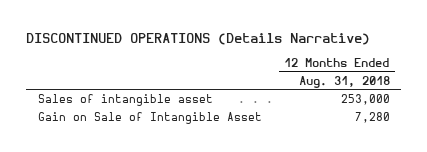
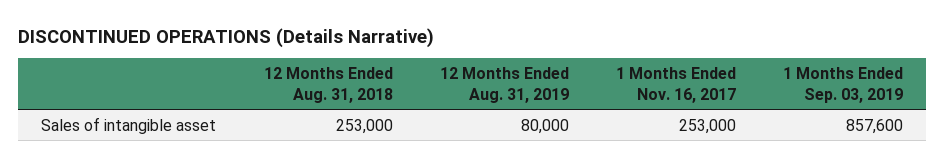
none -> [439,67,569,103] 12 Months Ended Aug. 31, 2019
none -> [615,67,736,103] 1 Months Ended Nov. 16, 2017
none -> [782,67,903,103] 1 Months Ended Sep. 03, 2019
[37,112,262,125] Gain on Sale of Intangible Asset -> none

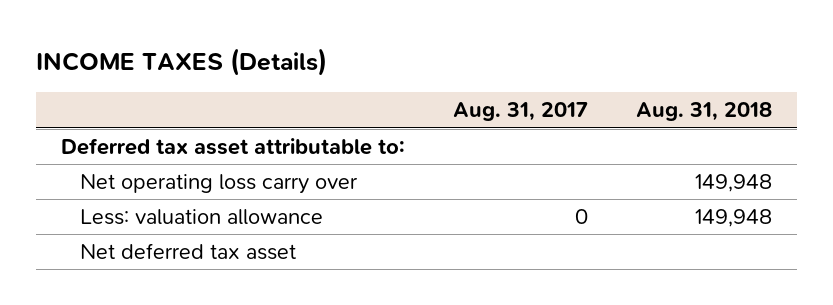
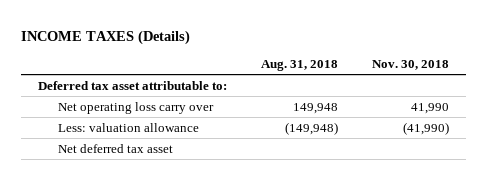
[453,102,589,122] Aug. 31, 2017 -> none
none -> [371,60,449,71] Nov. 30, 2018
[695,209,773,228] 149,948 -> [284,121,338,135] (149,948)

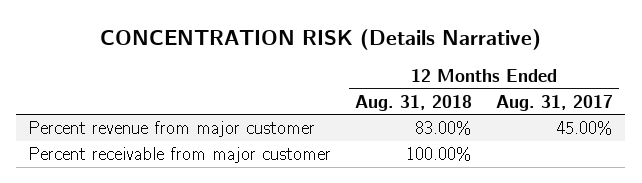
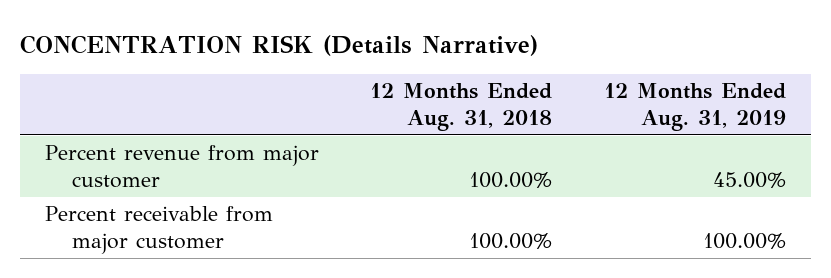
[496,94,614,111] Aug. 31, 2017 -> none
none -> [603,83,786,132] 12 Months Ended Aug. 31, 2019
[415,121,473,136] 83.00% -> [469,172,553,189] 100.00%

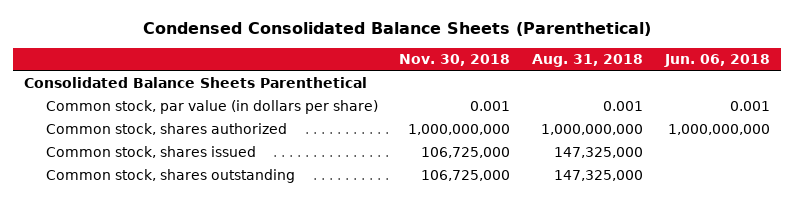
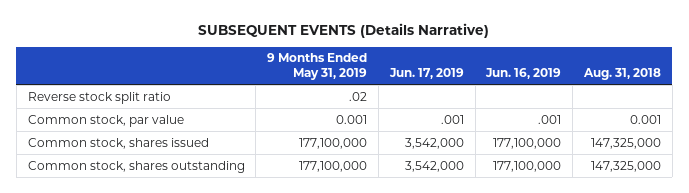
[143,22,652,37] Condensed Consolidated Balance Sheets (Parenthetical) -> [198,22,490,38] SUBSEQUENT EVENTS (Details Narrative)
[399,54,511,67] Nov. 30, 2018 -> none
[664,54,771,68] Jun. 06, 2018 -> none
none -> [267,53,368,80] 9 Months Ended May 31, 2019
none -> [388,67,464,79] Jun. 17, 2019
none -> [485,67,562,79] Jun. 16, 2019
[24,77,368,89] Consolidated Balance Sheets Parenthetical -> none
[45,123,287,136] Common stock, shares authorized -> none
none -> [27,91,171,104] Reverse stock split ratio
[45,100,378,115] Common stock, par value (in dollars per share) -> [27,114,184,127] Common stock, par value

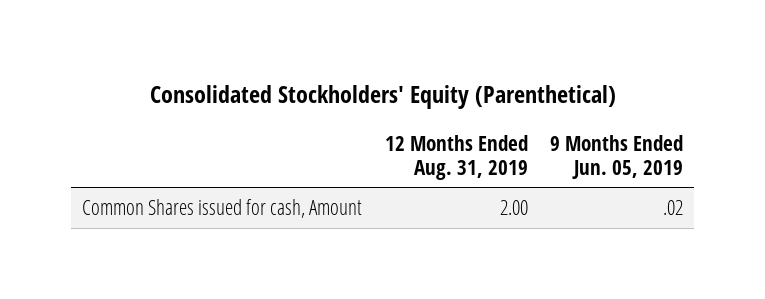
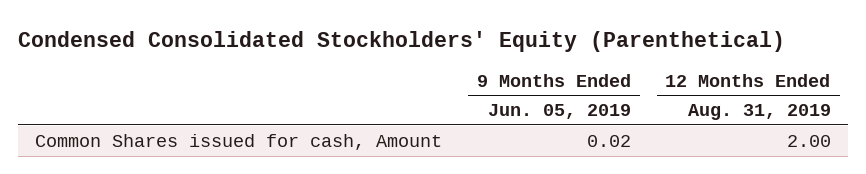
[149,84,616,109] Consolidated Stockholders' Equity (Parenthetical) -> [17,30,785,52] Condensed Consolidated Stockholders' Equity (Parenthetical)
[662,200,683,216] .02 -> [587,134,632,147] 0.02

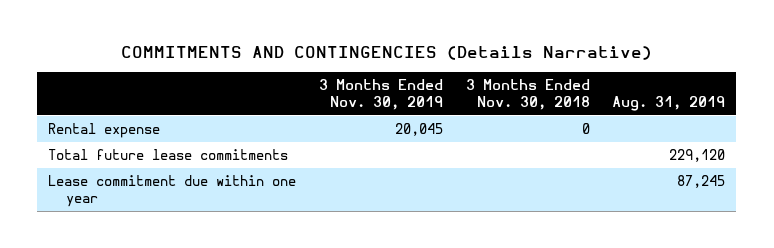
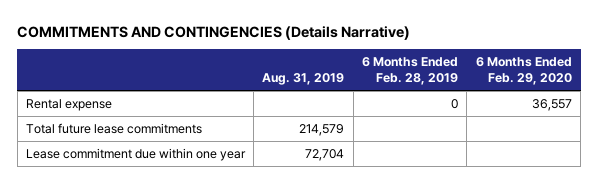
[319,78,444,110] 3 Months Ended Nov. 30, 2019 -> none
[465,78,590,110] 3 Months Ended Nov. 30, 2018 -> none
none -> [362,57,459,86] 6 Months Ended Feb. 28, 2019
none -> [475,57,572,86] 6 Months Ended Feb. 29, 2020
[669,149,726,163] 229,120 -> [299,123,345,136] 214,579
[677,175,726,189] 87,245 -> [305,148,345,161] 72,704

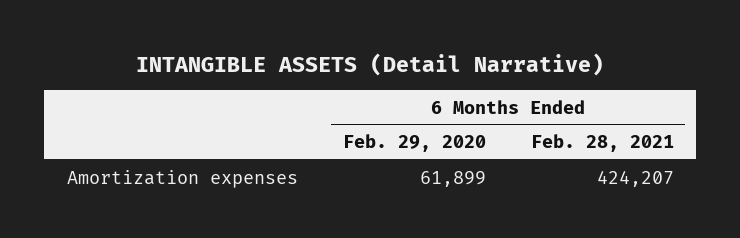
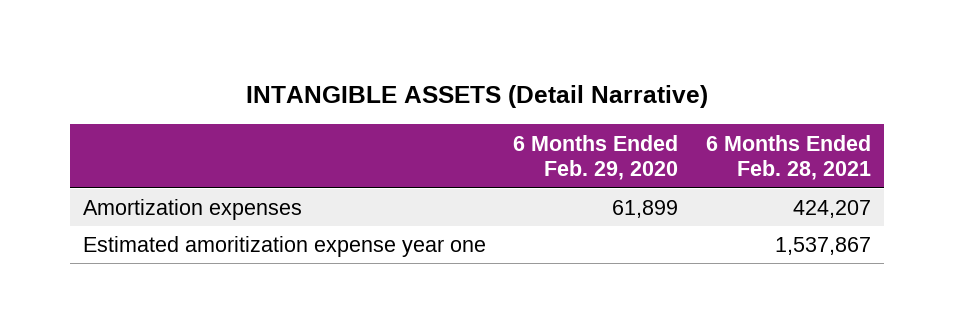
none -> [83,236,487,258] Estimated amoritization expense year one

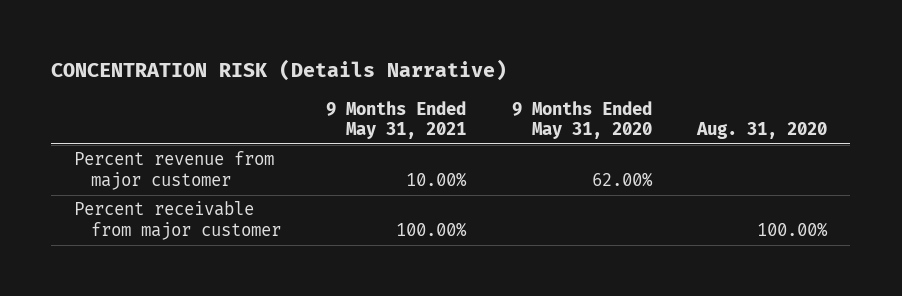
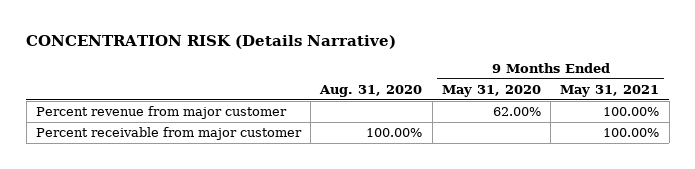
[406,172,468,188] 10.00% -> [603,106,660,116] 100.00%

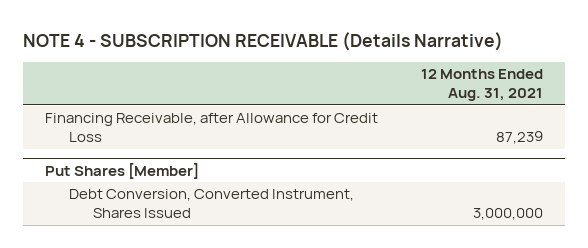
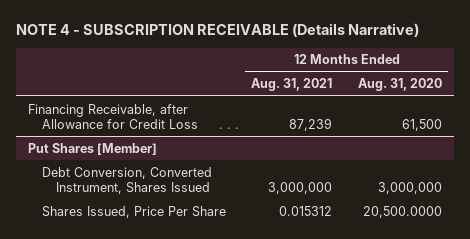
none -> [357,78,442,92] Aug. 31, 2020
none -> [42,205,227,218] Shares Issued, Price Per Share

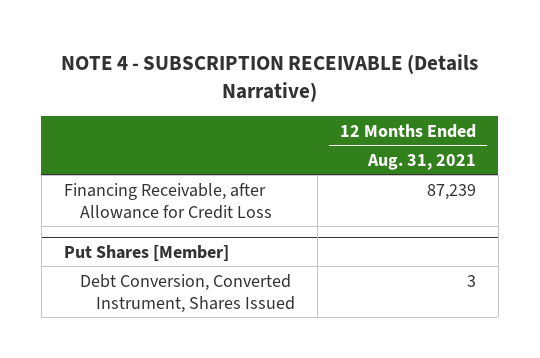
[357,78,442,92] Aug. 31, 2020 -> none
[42,205,227,218] Shares Issued, Price Per Share -> none
[268,181,333,194] 3,000,000 -> [467,274,477,287] 3

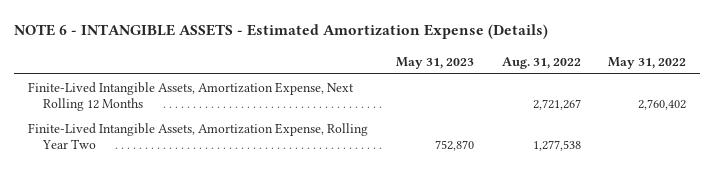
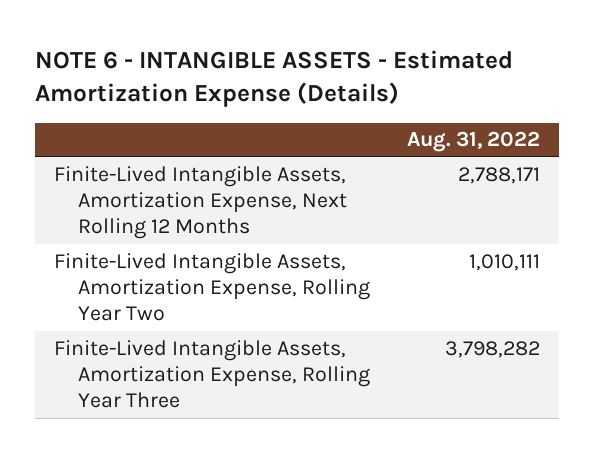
[395,56,474,69] May 31, 2023 -> none
[608,56,687,69] May 31, 2022 -> none
[532,98,581,110] 2,721,267 -> [458,166,541,184] 2,788,171
[532,139,581,151] 1,277,538 -> [469,253,541,271] 1,010,111
none -> [53,339,370,409] Finite-Lived Intangible Assets, Amortization Expense, Rolling Year Three

